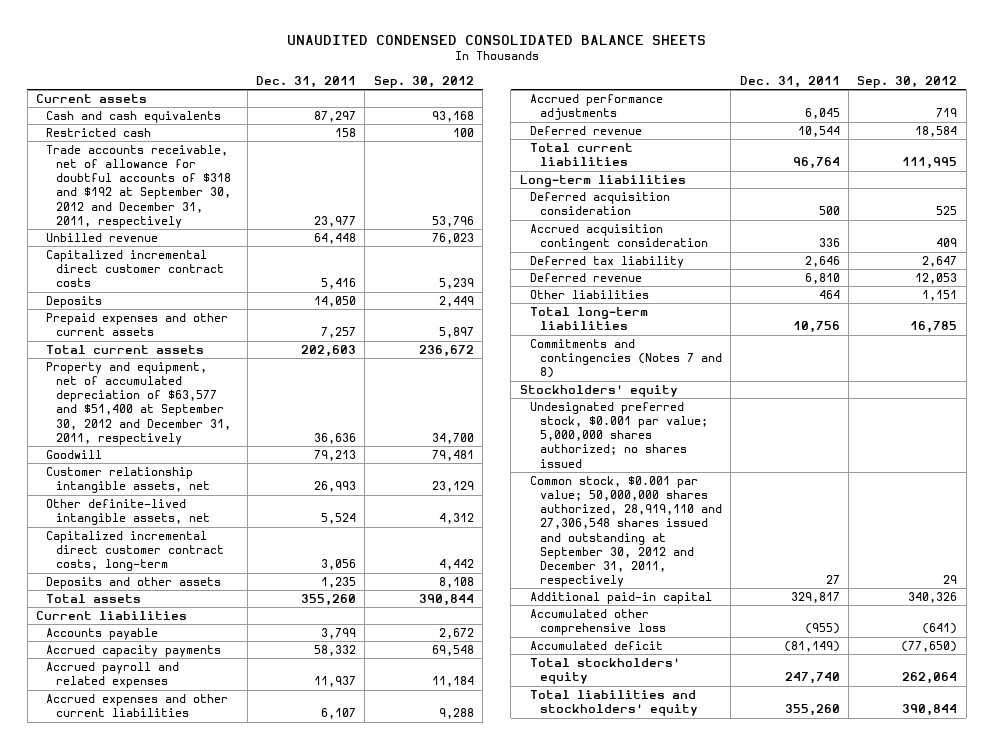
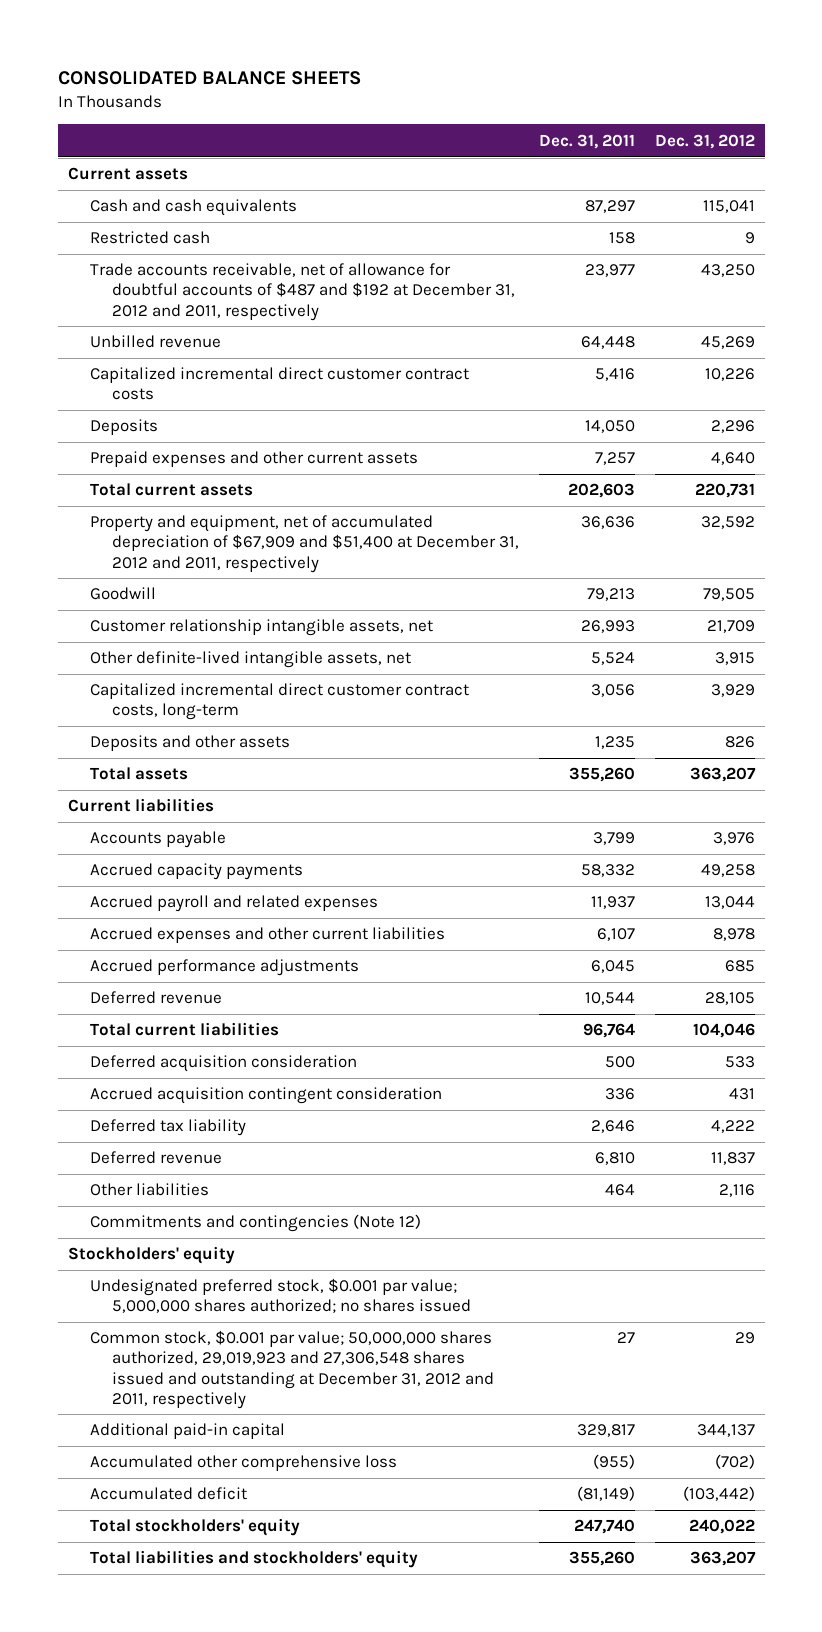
[286,34,706,45] UNAUDITED CONDENSED CONSOLIDATED BALANCE SHEETS -> [57,71,361,86] CONSOLIDATED BALANCE SHEETS
[373,75,474,88] Sep. 30, 2012 -> none
none -> [654,133,755,149] Dec. 31, 2012
[46,145,232,228] Trade accounts receivable, net of allowance for doubtful accounts of $318 and $192 at September 30, 2012 and December 31, 2011, respectively -> [89,263,516,321] Trade accounts receivable, net of allowance for doubtful accounts of $487 and $192 at December 31, 2012 and 2011, respectively
[46,362,232,445] Property and equipment, net of accumulated depreciation of $63,577 and $51,400 at September 30, 2012 and December 31, 2011, respectively -> [89,515,520,573] Property and equipment, net of accumulated depreciation of $67,909 and $51,400 at December 31, 2012 and 2011, respectively
[519,175,686,188] Long-term liabilities -> none
[529,307,648,331] Total long-term liabilities -> none
[529,339,723,379] Commitments and contingencies (Notes 7 and 8) -> [89,1214,421,1233] Commitments and contingencies (Note 12)
[529,476,723,587] Common stock, $0.001 par value; 50,000,000 shares authorized, 28,919,110 and 27,306,548 shares issued and outstanding at September 30, 2012 and December 31, 2011, respectively -> [89,1330,495,1409] Common stock, $0.001 par value; 50,000,000 shares authorized, 29,019,923 and 27,306,548 shares issued and outstanding at December 31, 2012 and 2011, respectively

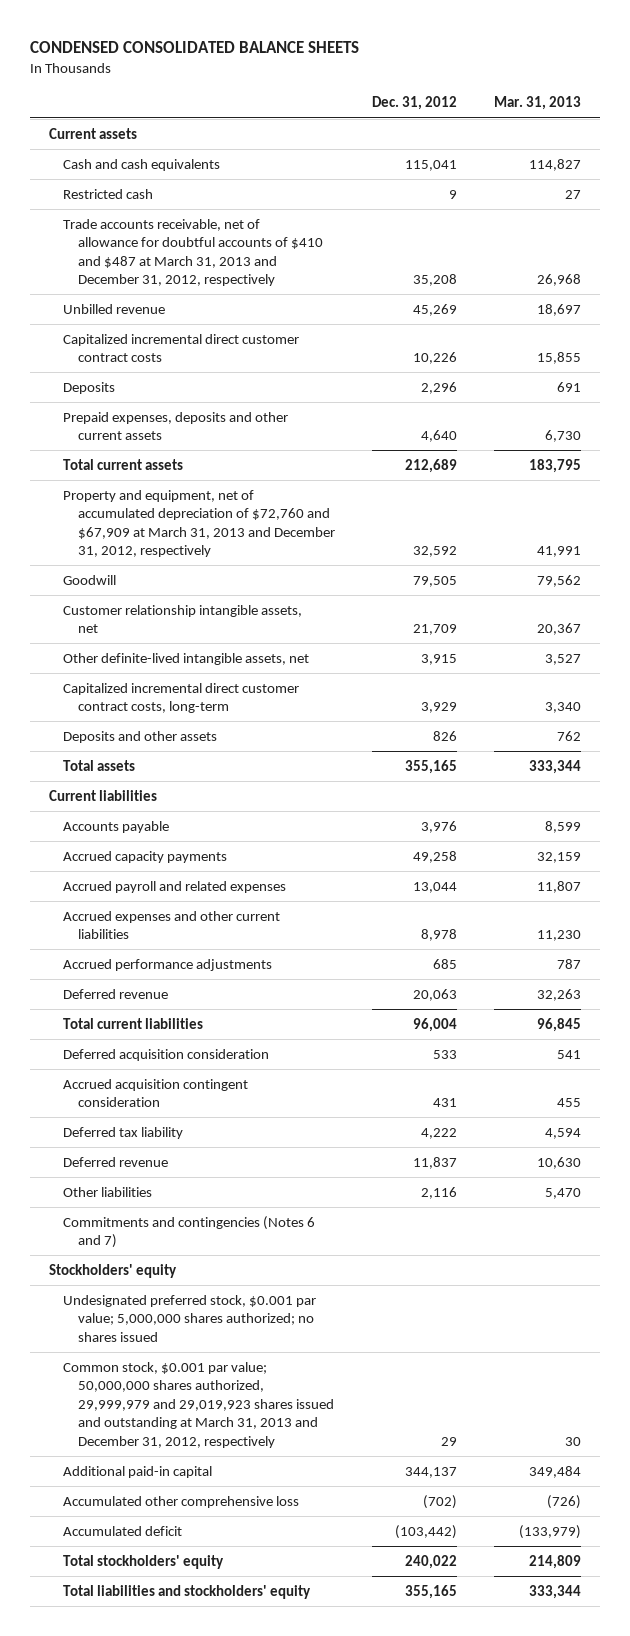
[57,71,361,86] CONSOLIDATED BALANCE SHEETS -> [30,40,360,53] CONDENSED CONSOLIDATED BALANCE SHEETS
[538,133,635,149] Dec. 31, 2011 -> none
none -> [494,96,582,111] Mar. 31, 2013
[89,263,516,321] Trade accounts receivable, net of allowance for doubtful accounts of $487 and $192 at December 31, 2012 and 2011, respectively -> [63,218,324,287] Trade accounts receivable, net of allowance for doubtful accounts of $410 and $487 at March 31, 2013 and December 31, 2012, respectively
[700,264,755,278] 43,250 -> [413,274,458,287] 35,208
[89,451,418,468] Prepaid expenses and other current assets -> [63,411,289,441] Prepaid expenses, deposits and other current assets
[694,483,755,499] 220,731 -> [405,458,458,473] 212,689
[89,515,520,573] Property and equipment, net of accumulated depreciation of $67,909 and $51,400 at December 31, 2012 and 2011, respectively -> [63,489,336,558] Property and equipment, net of accumulated depreciation of $72,760 and $67,909 at March 31, 2013 and December 31, 2012, respectively
[689,767,756,783] 363,207 -> [405,759,458,774] 355,165
[704,992,755,1006] 28,105 -> [413,988,458,1001] 20,063
[692,1023,755,1039] 104,046 -> [413,1017,458,1032] 96,004
[89,1214,421,1233] Commitments and contingencies (Note 12) -> [63,1215,316,1249] Commitments and contingencies (Notes 6 and 7)
[89,1330,495,1409] Common stock, $0.001 par value; 50,000,000 shares authorized, 29,019,923 and 27,306,548 shares issued and outstanding at December 31, 2012 and 2011, respectively -> [63,1361,335,1448] Common stock, $0.001 par value; 50,000,000 shares authorized, 29,999,979 and 29,019,923 shares issued and outstanding at March 31, 2013 and December 31, 2012, respectively
[689,1551,756,1567] 363,207 -> [405,1584,458,1599] 355,165

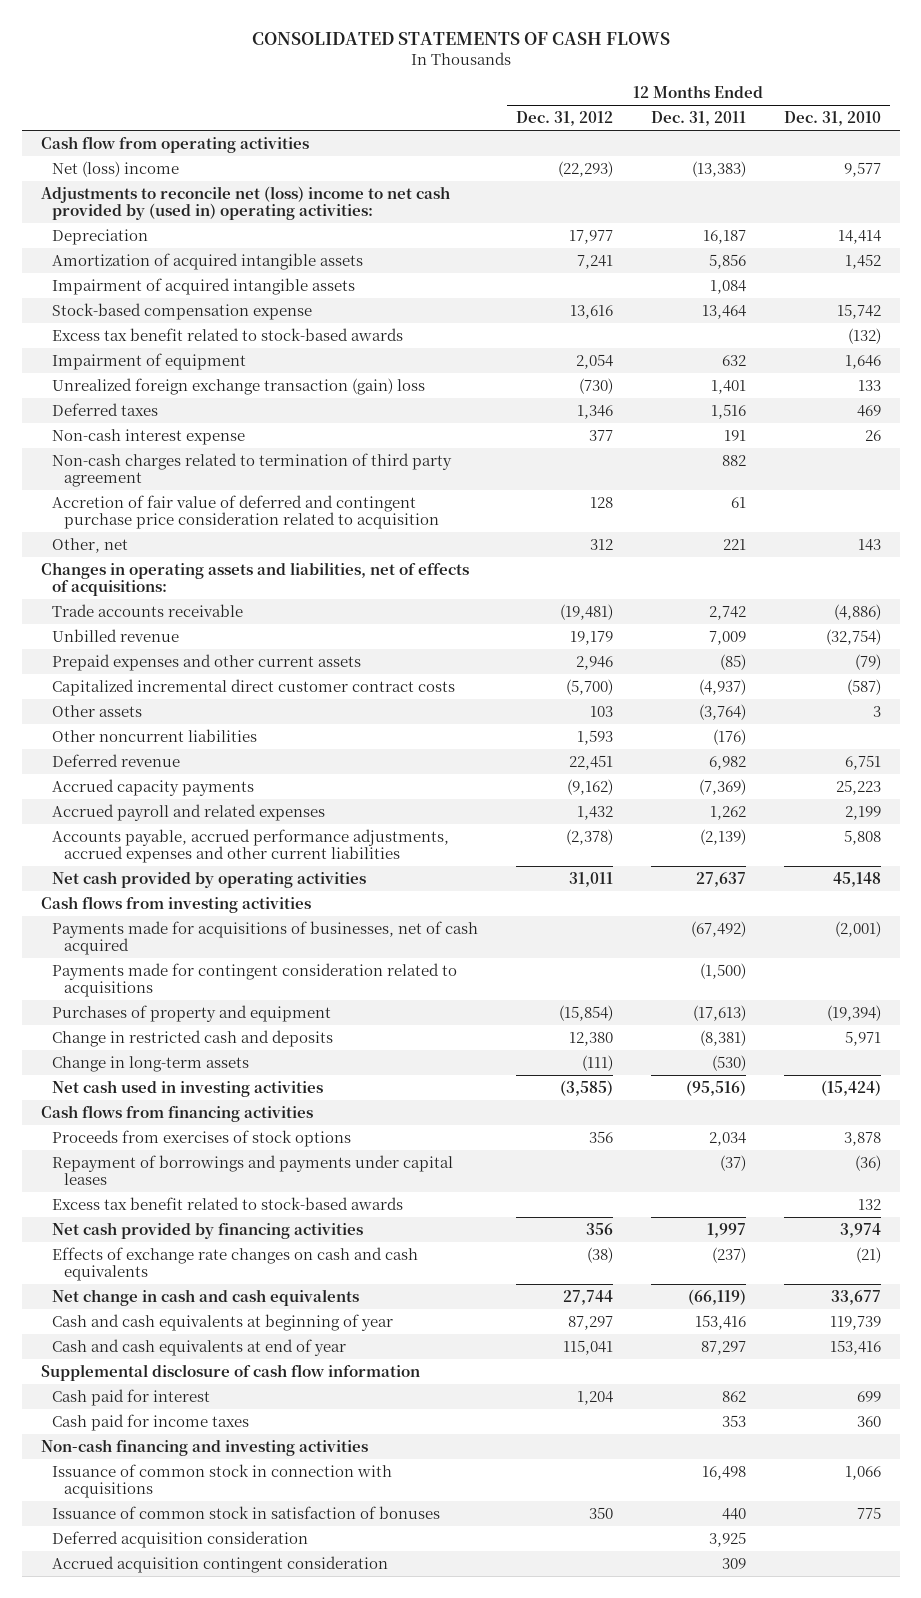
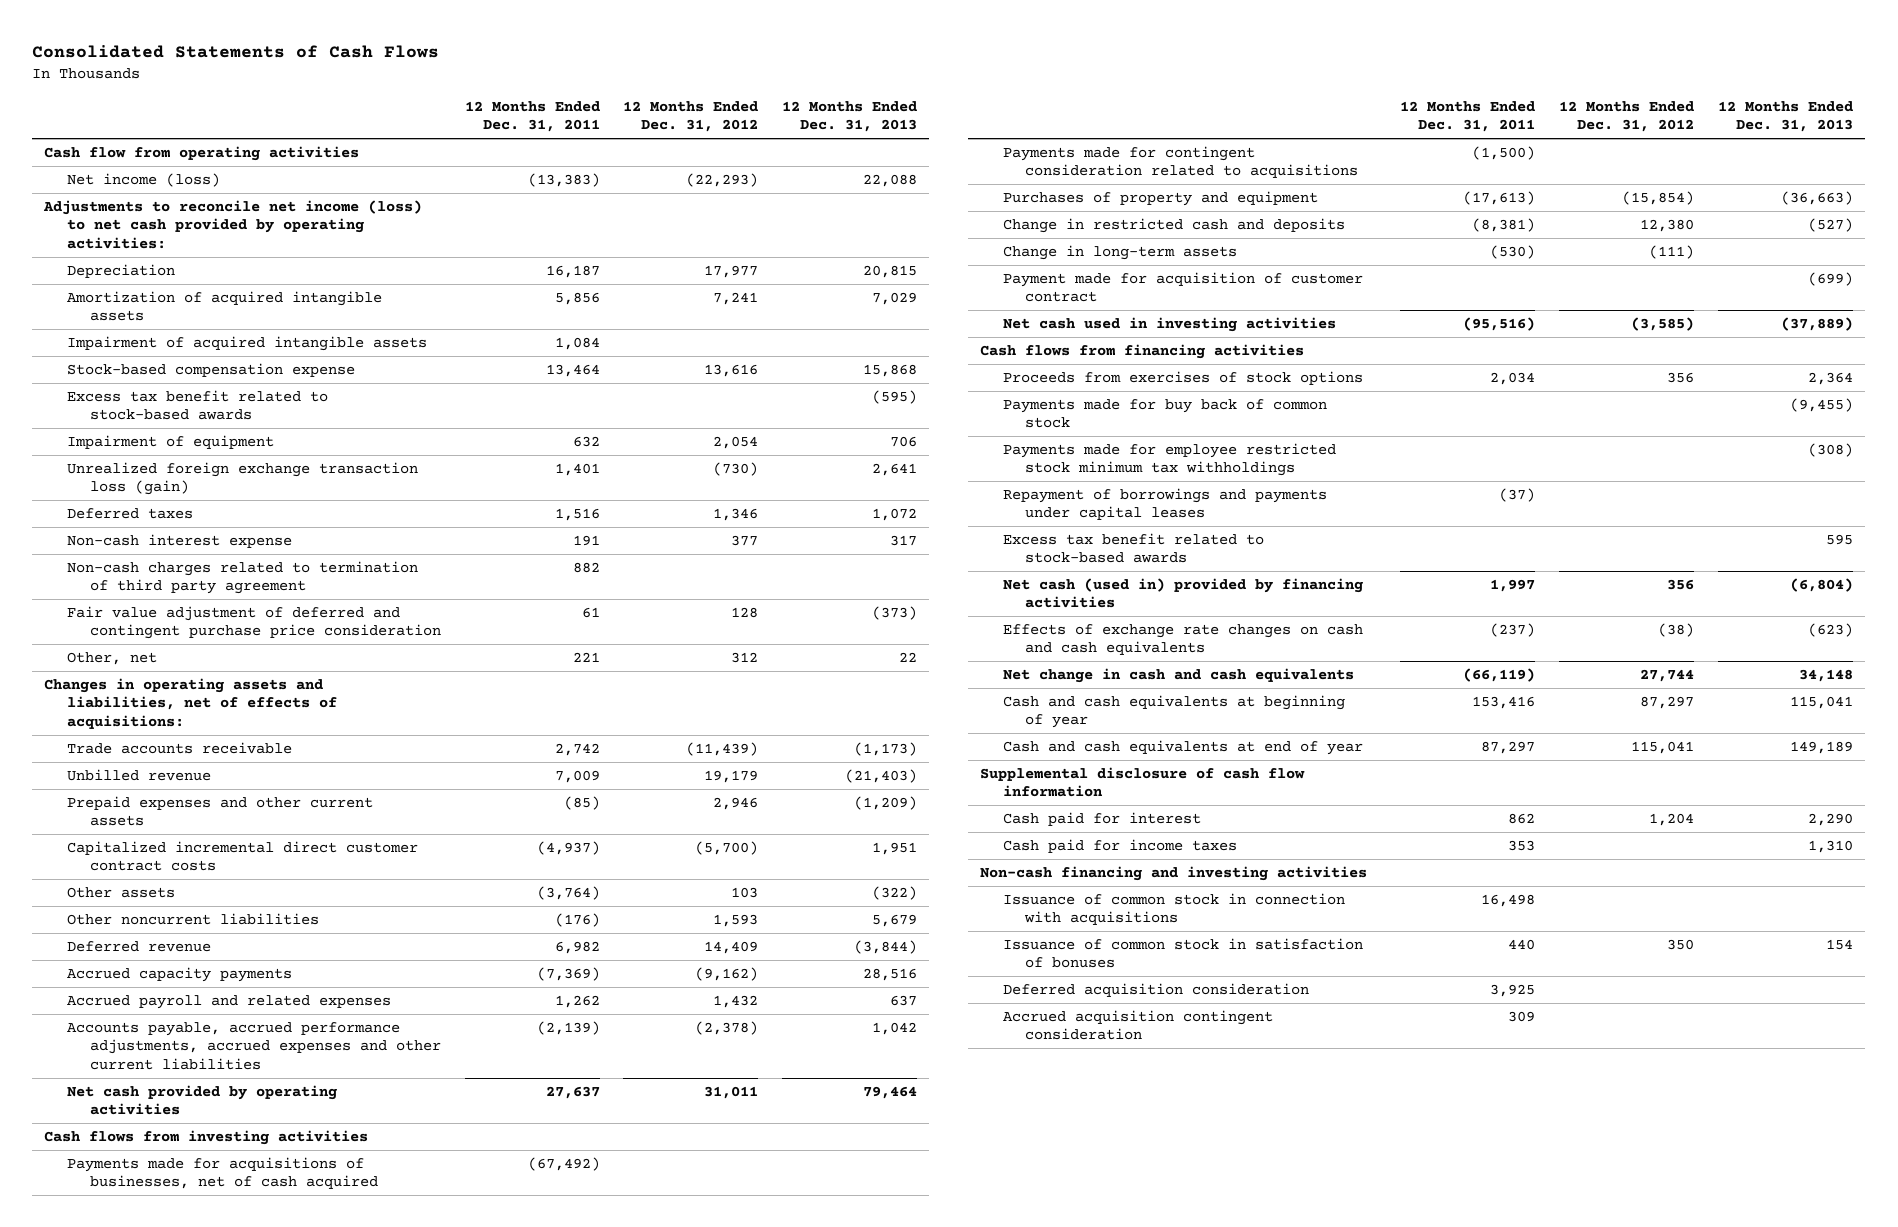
[251,31,670,45] CONSOLIDATED STATEMENTS OF CASH FLOWS -> [32,44,440,58] Consolidated Statements of Cash Flows
[783,111,881,127] Dec. 31, 2010 -> none
none -> [782,101,918,133] 12 Months Ended Dec. 31, 2013
[52,161,180,178] Net (loss) income -> [67,172,221,187] Net income (loss)
[40,186,450,221] Adjustments to reconcile net (loss) income to net cash provided by (used in) operating activities: -> [43,199,423,249] Adjustments to reconcile net income (loss) to net cash provided by operating activities:
[52,378,426,396] Unrealized foreign exchange transaction (gain) loss -> [67,461,419,496] Unrealized foreign exchange transaction loss (gain)
[52,495,439,530] Accretion of fair value of deferred and contingent purchase price consideration related to acquisition -> [67,605,441,640] Fair value adjustment of deferred and contingent purchase price consideration
[560,604,614,621] (19,481) -> [686,741,759,756] (11,439)
[569,755,614,771] 22,451 -> [704,940,759,954] 14,409
none -> [1002,271,1363,303] Payment made for acquisition of customer contract
none -> [1002,398,1327,429] Payments made for buy back of common stock
none -> [1002,442,1336,477] Payments made for employee restricted stock minimum tax withholdings
[52,1222,364,1240] Net cash provided by financing activities -> [1002,577,1363,609] Net cash (used in) provided by financing activities

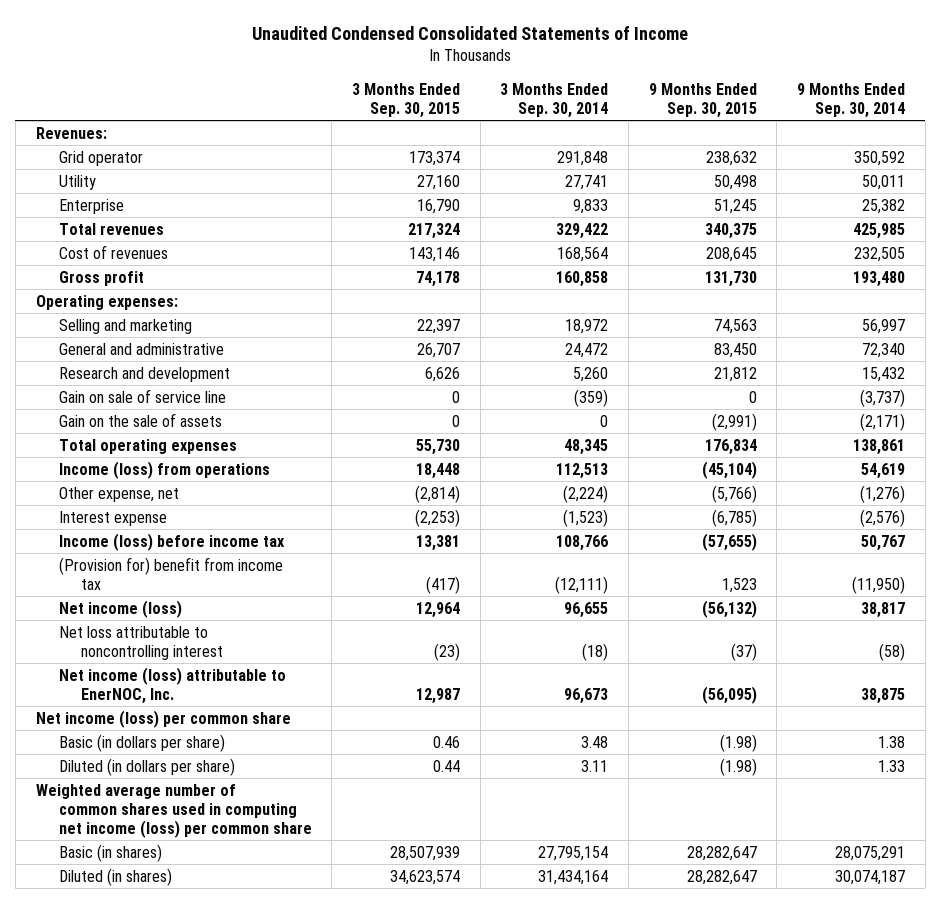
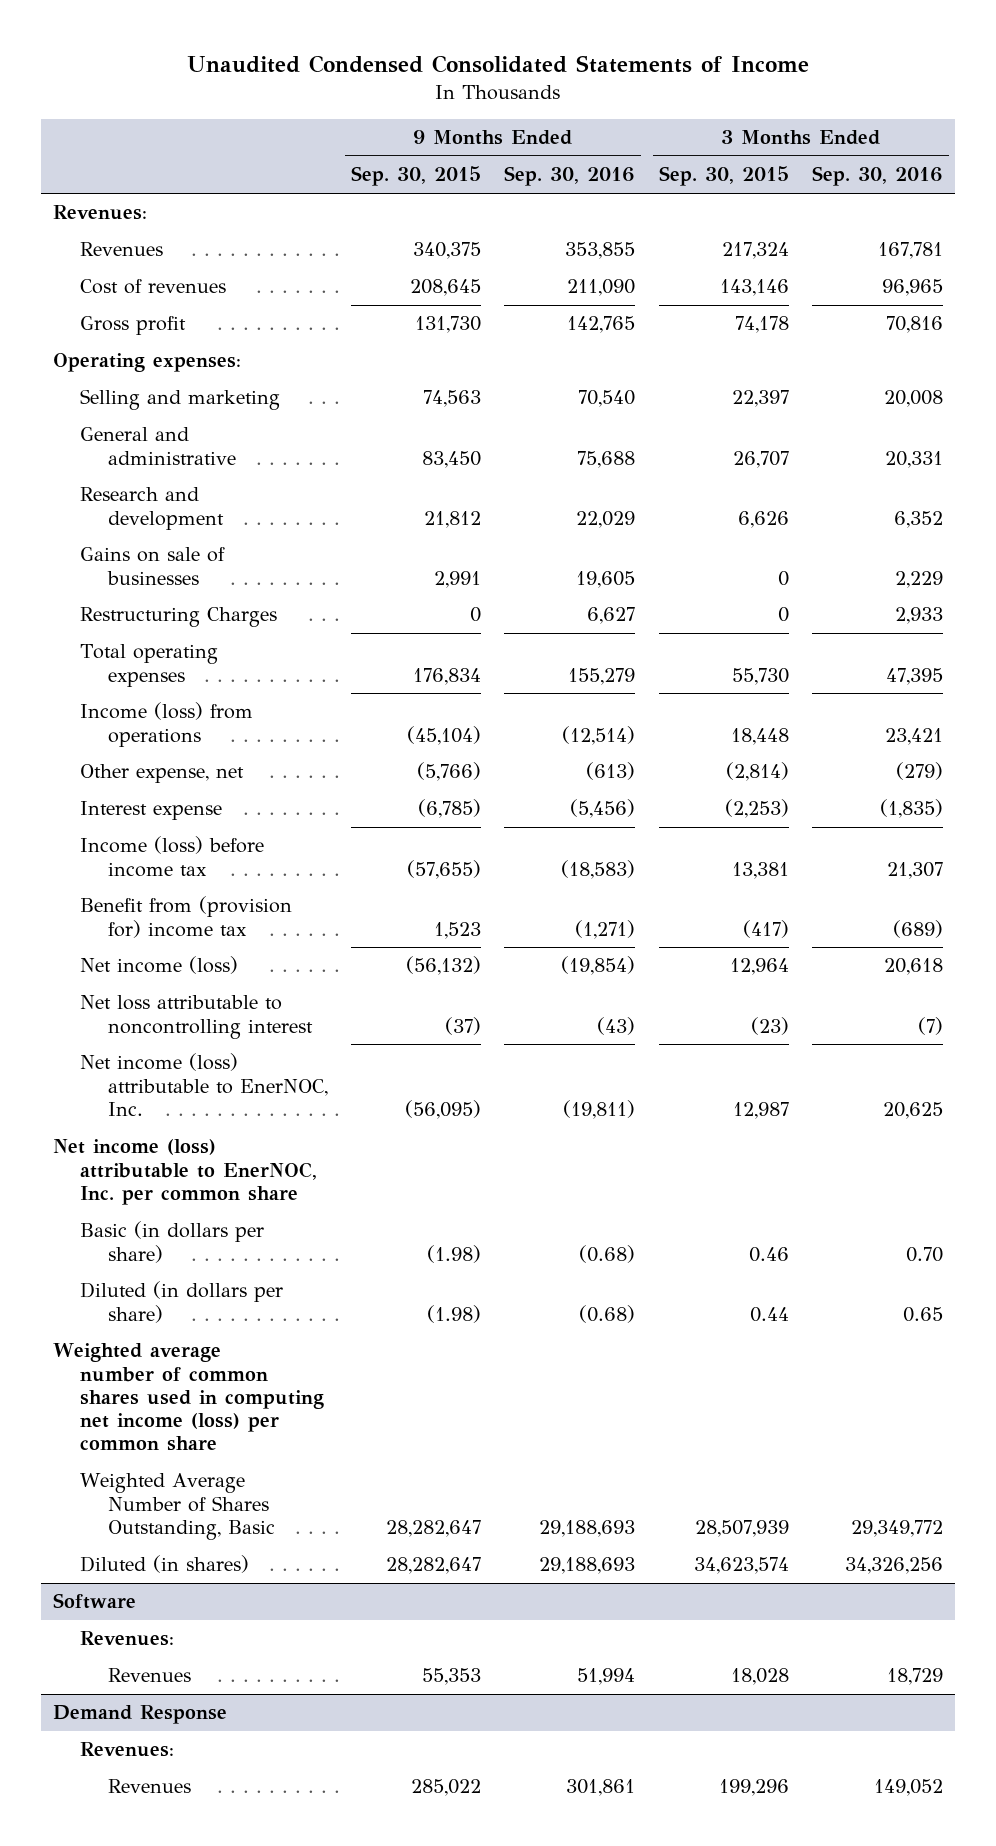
[500,82,609,118] 3 Months Ended Sep. 30, 2014 -> none
[797,82,906,118] 9 Months Ended Sep. 30, 2014 -> none
none -> [504,166,636,187] Sep. 30, 2016
none -> [812,166,944,187] Sep. 30, 2016
[58,150,143,166] Grid operator -> none
[58,174,96,190] Utility -> none
[58,198,124,214] Enterprise -> none
[58,222,164,235] Total revenues -> [80,242,164,257] Revenues
[58,412,222,427] Gain on the sale of assets -> none
[58,388,226,403] Gain on sale of service line -> [80,547,226,585] Gains on sale of businesses
[748,390,757,403] 0 -> [434,570,482,588] 2,991
none -> [80,607,278,628] Restructuring Charges
[58,556,283,590] (Provision for) benefit from income tax -> [80,896,293,938] Benefit from (provision for) income tax
[35,709,291,728] Net income (loss) per common share -> [52,1139,318,1205] Net income (loss) attributable to EnerNOC, Inc. per common share
[58,843,162,862] Basic (in shares) -> [80,1473,275,1540] Weighted Average Number of Shares Outstanding, Basic
none -> [52,1593,136,1610] Software
none -> [80,1631,175,1647] Revenues:
none -> [107,1668,191,1683] Revenues
none -> [52,1705,227,1725] Demand Response
none -> [80,1742,175,1758] Revenues:
none -> [107,1779,191,1794] Revenues

